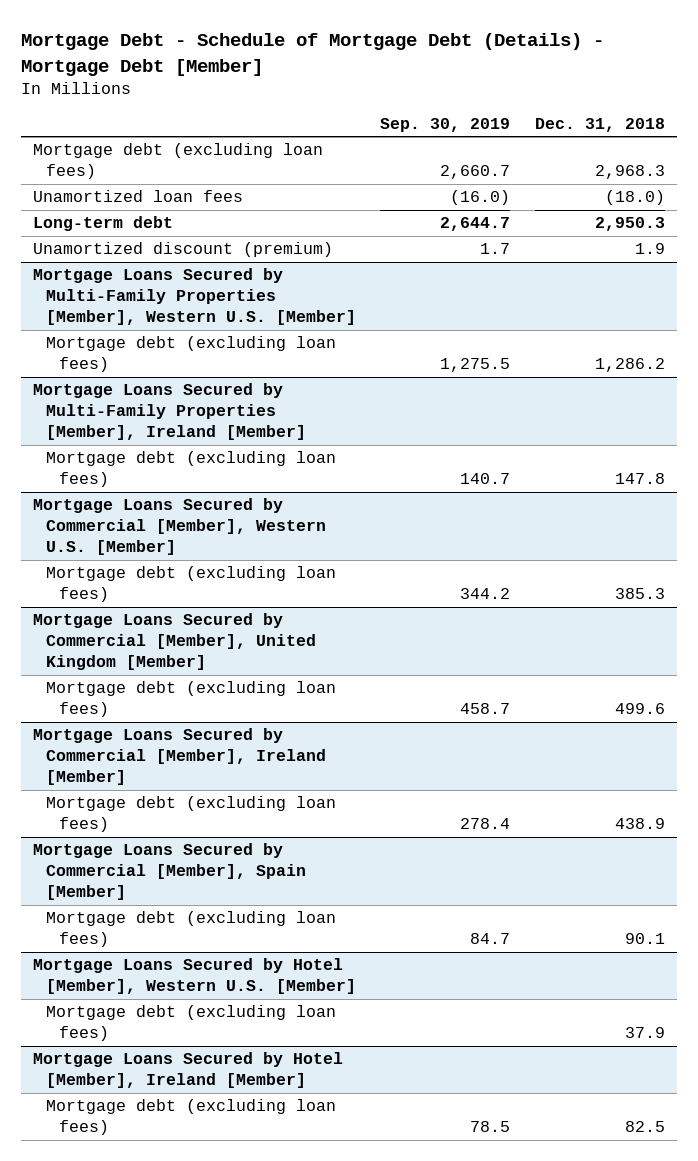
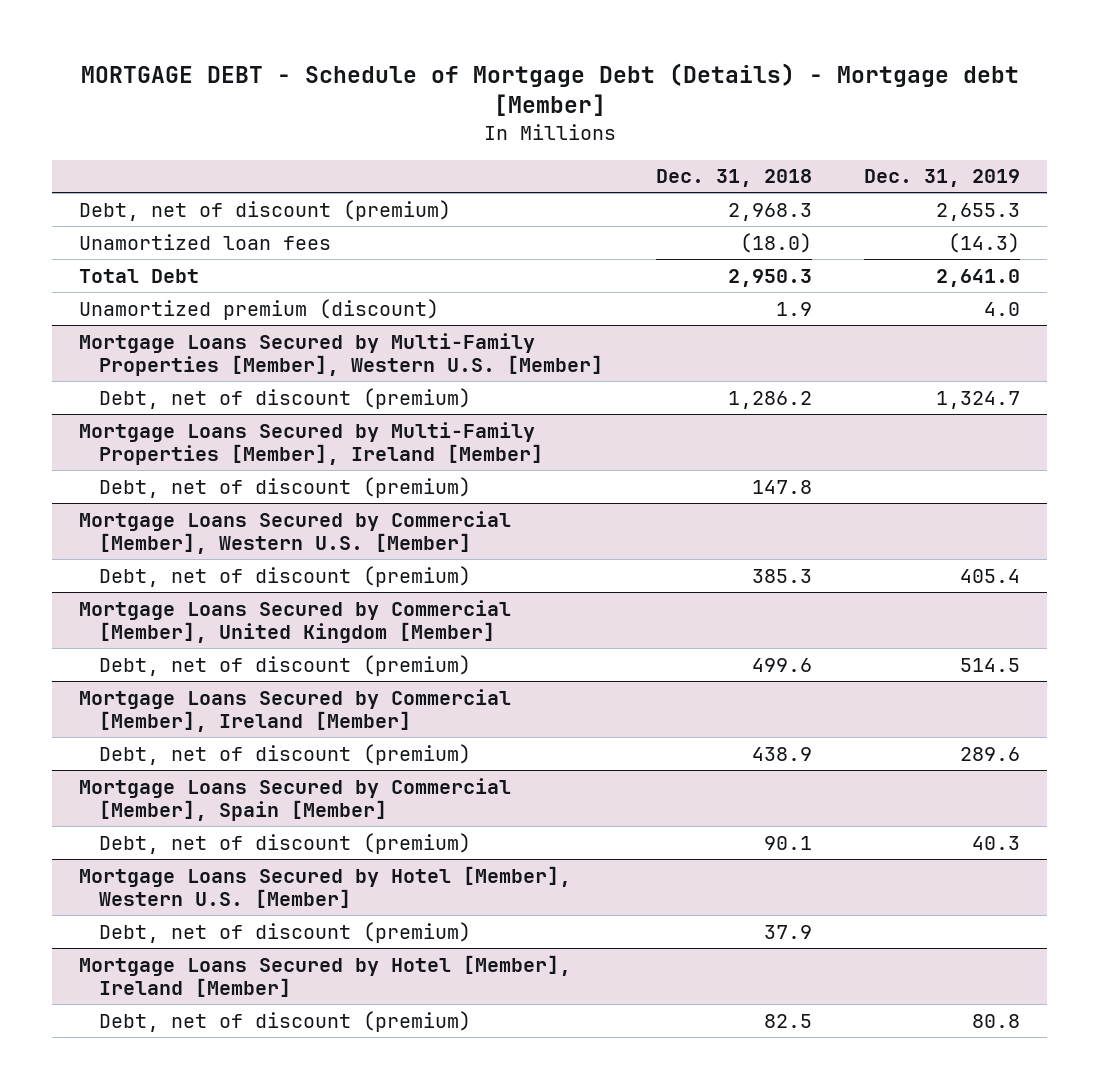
[21,33,605,76] Mortgage Debt - Schedule of Mortgage Debt (Details) - Mortgage Debt [Member] -> [80,62,1019,117] MORTGAGE DEBT - Schedule of Mortgage Debt (Details) - Mortgage debt [Member]
[380,117,511,132] Sep. 30, 2019 -> none
none -> [864,169,1021,188] Dec. 31, 2019
[33,143,324,180] Mortgage debt (excluding loan fees) -> [78,199,451,221] Debt, net of discount (premium)
[33,216,174,232] Long-term debt -> [78,268,199,283] Total Debt
[33,242,334,258] Unamortized discount (premium) -> [78,298,439,320] Unamortized premium (discount)
[46,336,337,373] Mortgage debt (excluding loan fees) -> [99,387,472,409] Debt, net of discount (premium)
[46,451,337,488] Mortgage debt (excluding loan fees) -> [99,476,472,498] Debt, net of discount (premium)
[46,566,337,603] Mortgage debt (excluding loan fees) -> [99,565,472,587] Debt, net of discount (premium)
[46,681,337,718] Mortgage debt (excluding loan fees) -> [99,654,472,676] Debt, net of discount (premium)
[46,796,337,833] Mortgage debt (excluding loan fees) -> [99,743,472,765] Debt, net of discount (premium)
[46,911,337,948] Mortgage debt (excluding loan fees) -> [99,832,472,854] Debt, net of discount (premium)
[46,1005,337,1042] Mortgage debt (excluding loan fees) -> [99,921,472,943] Debt, net of discount (premium)
[46,1099,337,1136] Mortgage debt (excluding loan fees) -> [99,1010,472,1032] Debt, net of discount (premium)

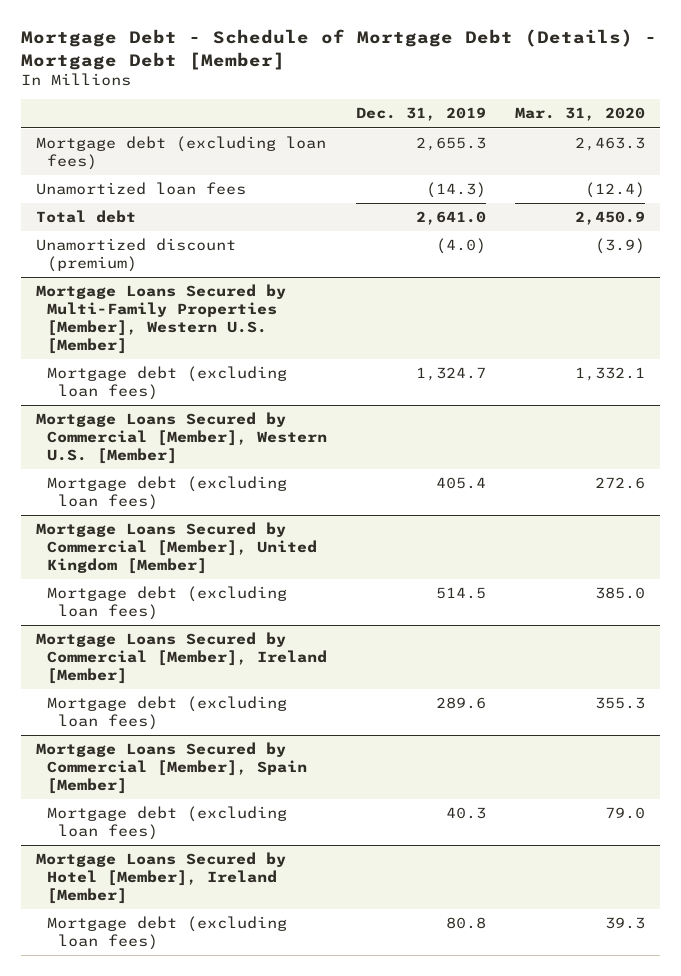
[80,62,1019,117] MORTGAGE DEBT - Schedule of Mortgage Debt (Details) - Mortgage debt [Member] -> [21,29,658,70] Mortgage Debt - Schedule of Mortgage Debt (Details) - Mortgage Debt [Member]
[655,169,812,188] Dec. 31, 2018 -> none
none -> [515,107,646,122] Mar. 31, 2020
[78,199,451,221] Debt, net of discount (premium) -> [35,136,326,170] Mortgage debt (excluding loan fees)
[78,268,199,283] Total Debt -> [35,210,136,224] Total debt
[78,298,439,320] Unamortized premium (discount) -> [35,238,236,272] Unamortized discount (premium)
[984,301,1021,316] 4.0 -> [436,238,487,255] (4.0)
[78,421,544,465] Mortgage Loans Secured by Multi-Family Properties [Member], Ireland [Member] -> none
[99,476,472,498] Debt, net of discount (premium) -> none
[99,387,472,409] Debt, net of discount (premium) -> [46,366,287,400] Mortgage debt (excluding loan fees)
[99,565,472,587] Debt, net of discount (premium) -> [46,476,287,510] Mortgage debt (excluding loan fees)
[99,654,472,676] Debt, net of discount (premium) -> [46,586,287,620] Mortgage debt (excluding loan fees)
[99,743,472,765] Debt, net of discount (premium) -> [46,696,287,730] Mortgage debt (excluding loan fees)
[78,865,571,908] Mortgage Loans Secured by Hotel [Member], Western U.S. [Member] -> none
[99,921,472,943] Debt, net of discount (premium) -> none
[99,832,472,854] Debt, net of discount (premium) -> [46,806,287,840] Mortgage debt (excluding loan fees)
[99,1010,472,1032] Debt, net of discount (premium) -> [46,916,287,950] Mortgage debt (excluding loan fees)

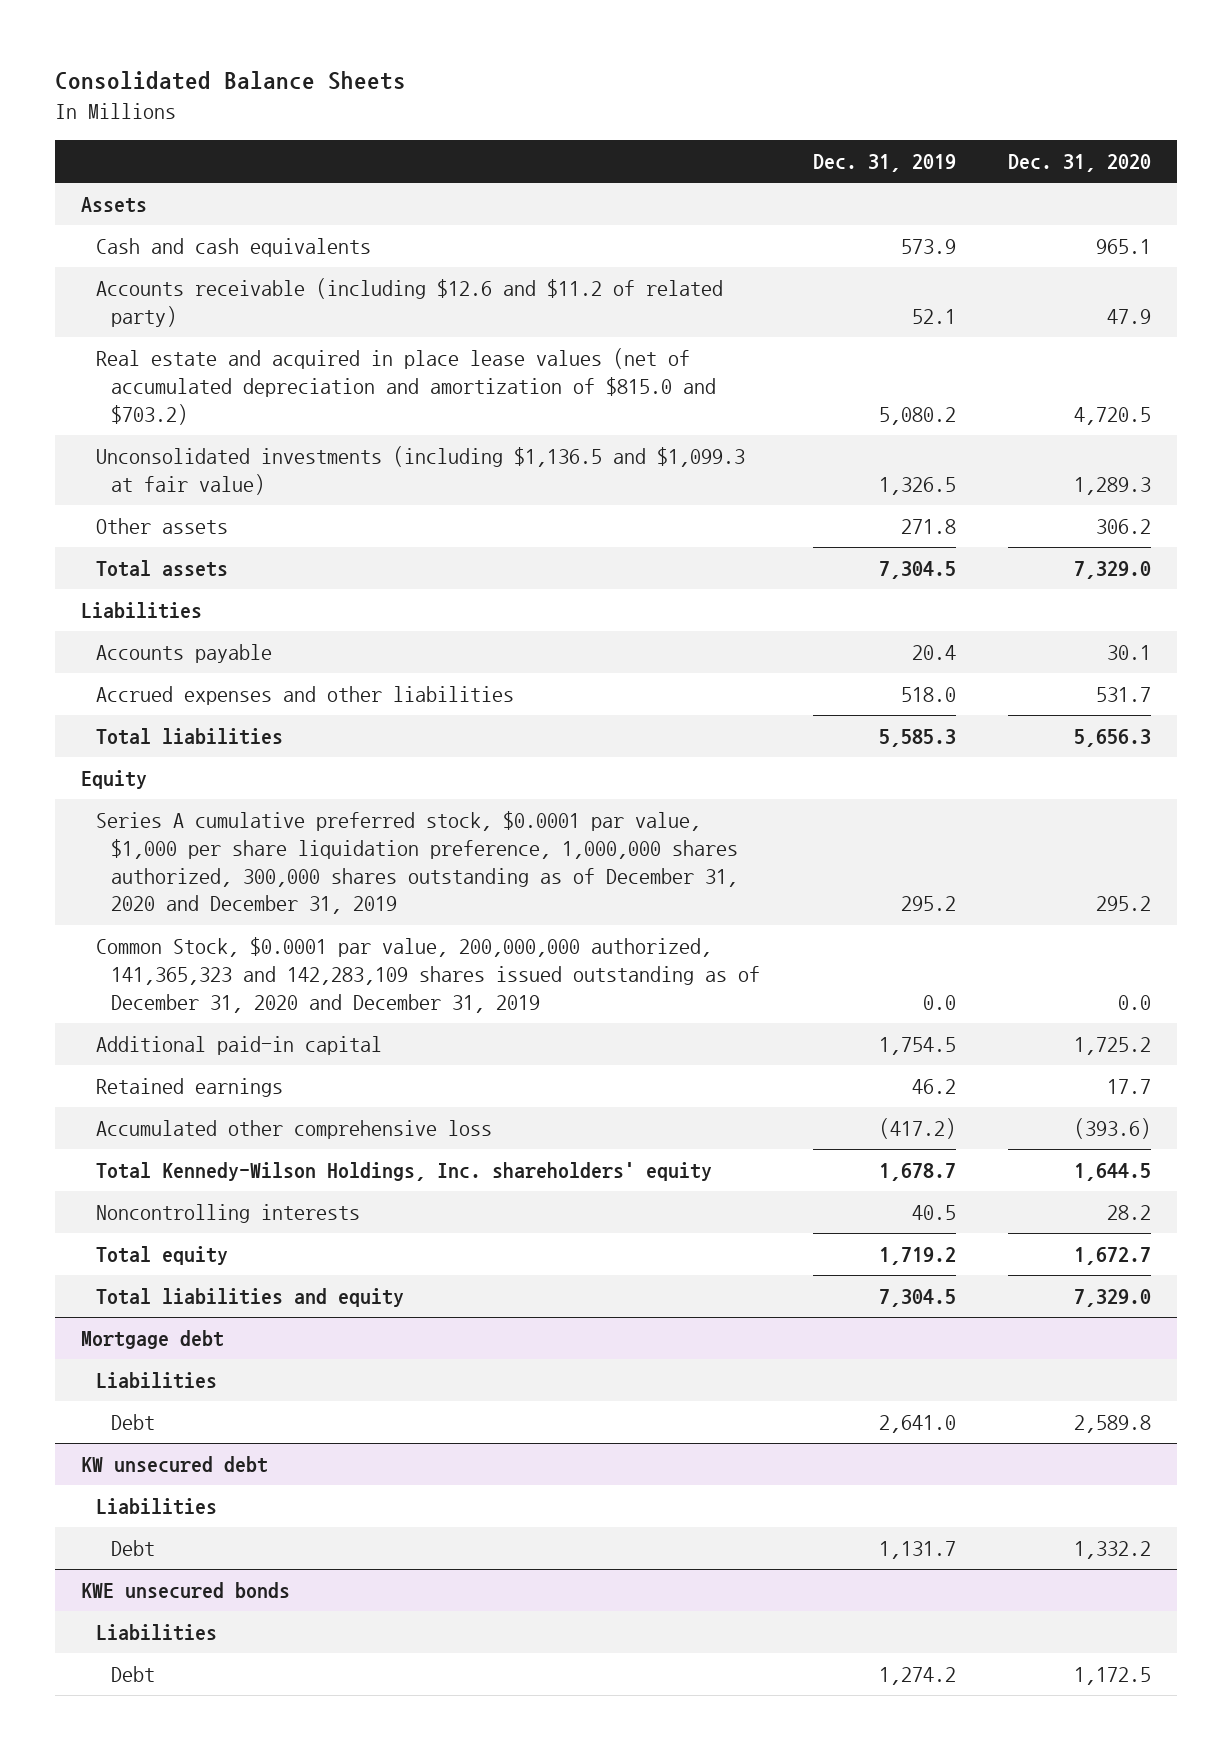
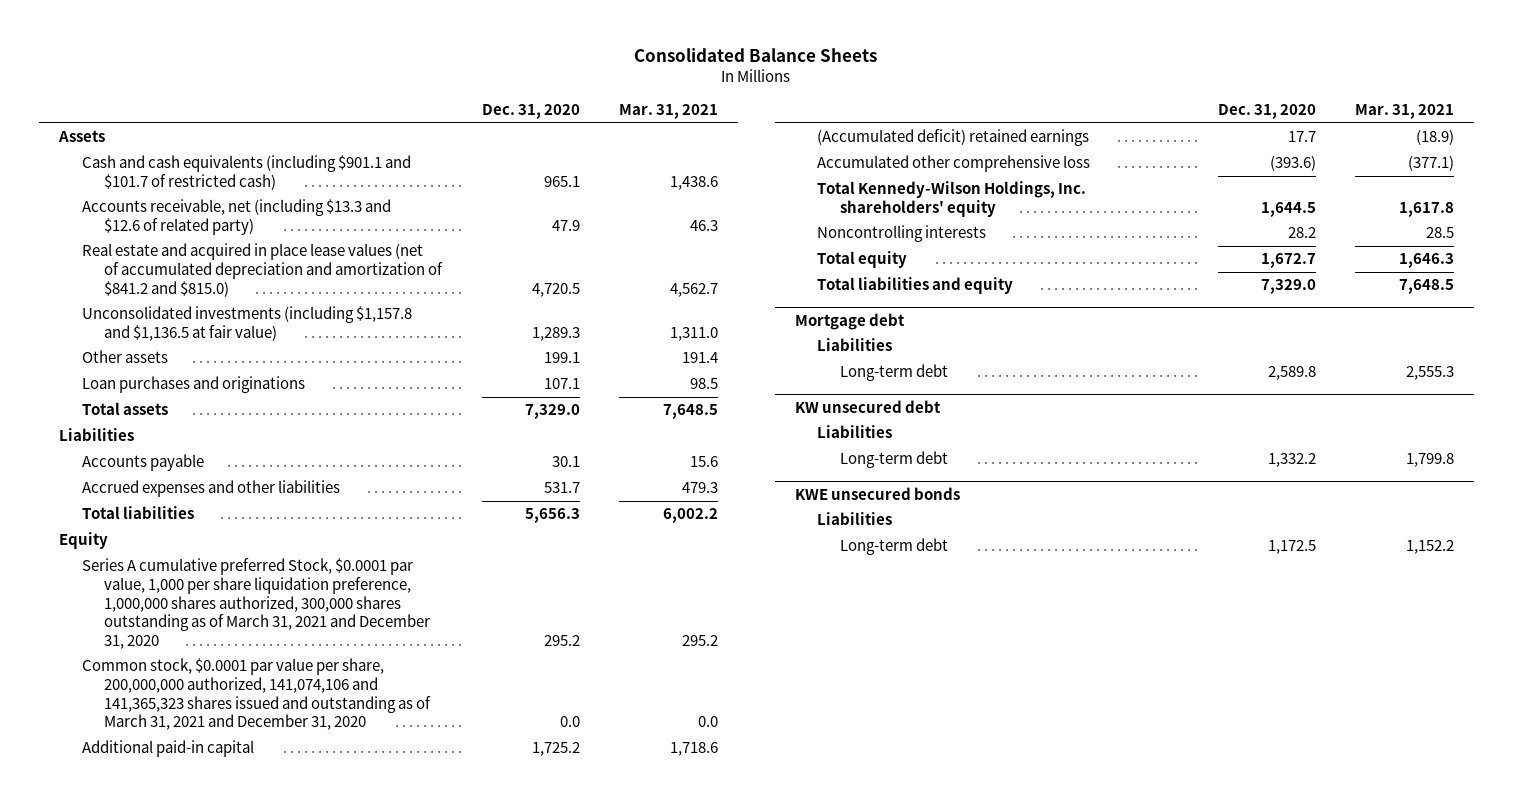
[812,153,956,172] Dec. 31, 2019 -> none
none -> [619,104,719,120] Mar. 31, 2021
[96,238,372,258] Cash and cash equivalents -> [81,155,411,190] Cash and cash equivalents (including $901.1 and $101.7 of restricted cash)
[96,278,724,327] Accounts receivable (including $12.6 and $11.2 of related party) -> [81,199,391,235] Accounts receivable, net (including $13.3 and $12.6 of related party)
[96,348,717,425] Real estate and acquired in place lease values (net of accumulated depreciation and amortization of $815.0 and $703.2) -> [81,243,444,297] Real estate and acquired in place lease values (net of accumulated depreciation and amortization of $841.2 and $815.0)
[96,446,746,495] Unconsolidated investments (including $1,136.5 and $1,099.3 at fair value) -> [81,306,412,341] Unconsolidated investments (including $1,157.8 and $1,136.5 at fair value)
[1095,519,1151,535] 306.2 -> [543,352,580,364] 199.1
none -> [81,376,305,394] Loan purchases and originations
[96,811,739,915] Series A cumulative preferred stock, $0.0001 par value, $1,000 per share liquidation preference, 1,000,000 shares authorized, 300,000 shares outstanding as of December 31, 2020 and December 31, 2019 -> [81,558,431,649] Series A cumulative preferred Stock, $0.0001 par value, 1,000 per share liquidation preference, 1,000,000 shares authorized, 300,000 shares outstanding as of March 31, 2021 and December 31, 2020
[96,937,761,1013] Common Stock, $0.0001 par value, 200,000,000 authorized, 141,365,323 and 142,283,109 shares issued outstanding as of December 31, 2020 and December 31, 2019 -> [81,658,432,731] Common stock, $0.0001 par value per share, 200,000,000 authorized, 141,074,106 and 141,365,323 shares issued and outstanding as of March 31, 2021 and December 31, 2020
[96,1078,284,1098] Retained earnings -> [817,129,1090,147] (Accumulated deficit) retained earnings
[111,1414,156,1431] Debt -> [840,364,949,382] Long-term debt
[111,1540,156,1557] Debt -> [840,451,949,469] Long-term debt
[111,1666,156,1683] Debt -> [840,538,949,556] Long-term debt

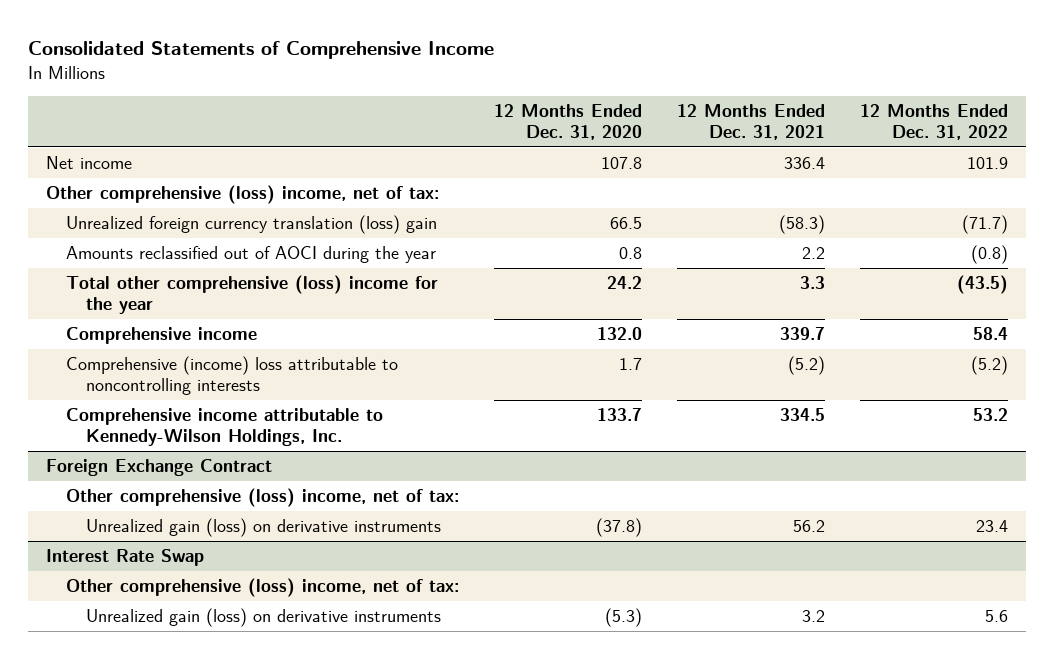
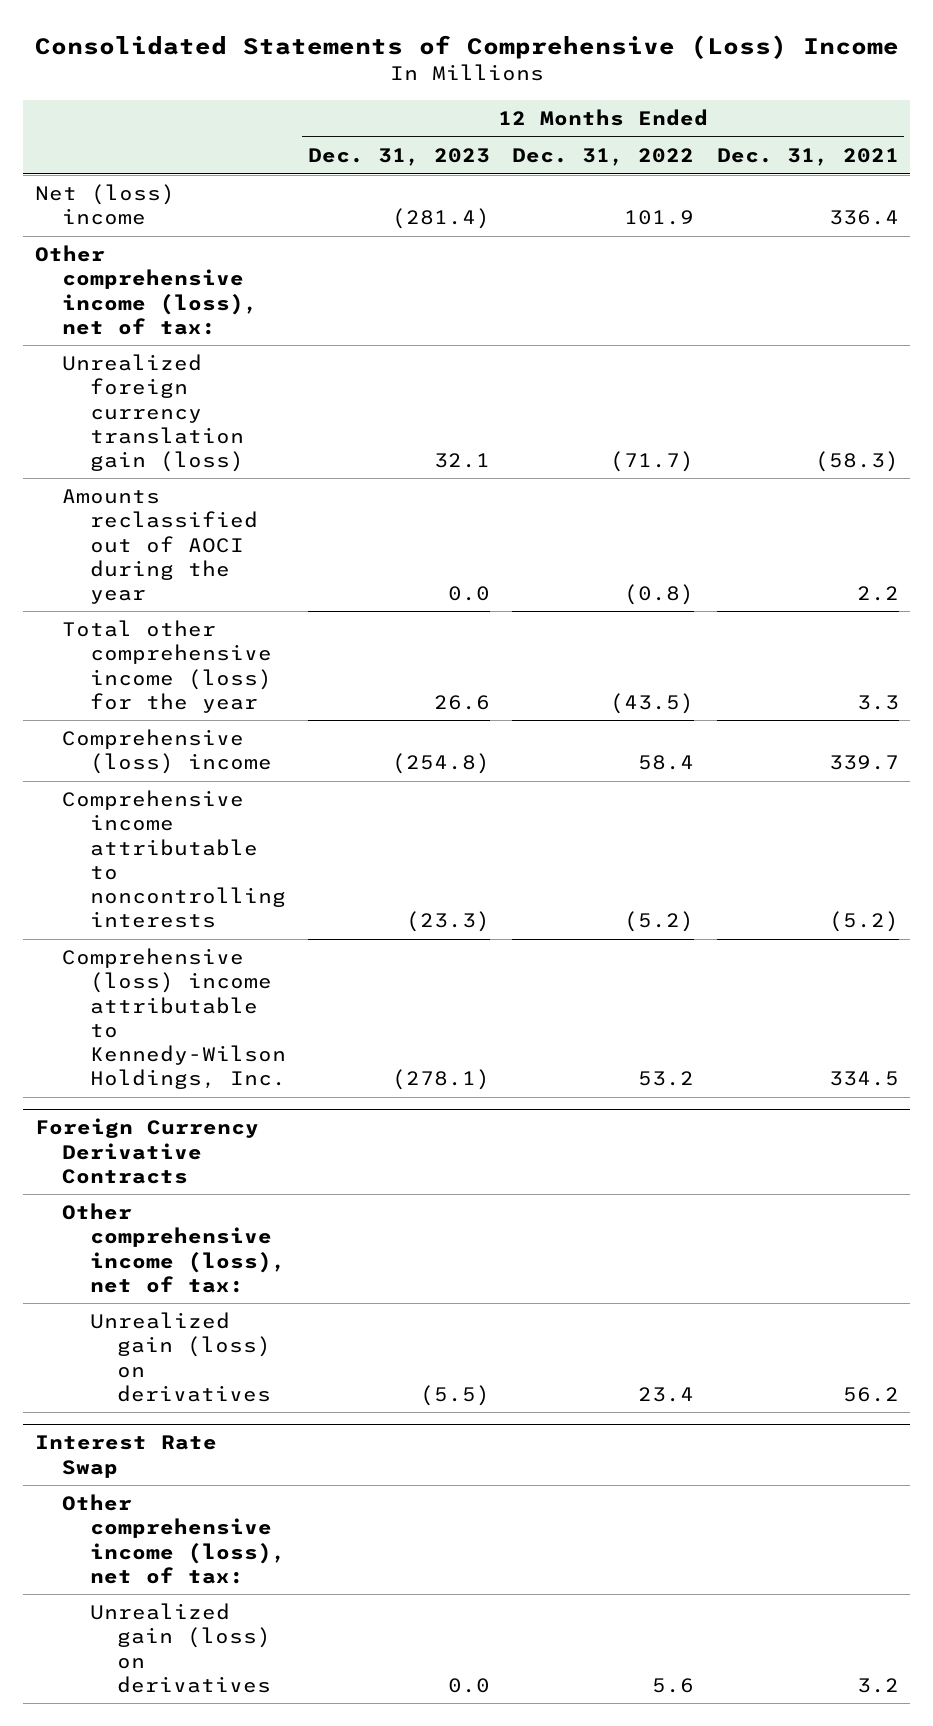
[28,41,495,60] Consolidated Statements of Comprehensive Income -> [34,34,899,59] Consolidated Statements of Comprehensive (Loss) Income
[493,104,642,141] 12 Months Ended Dec. 31, 2020 -> none
none -> [307,148,490,167] Dec. 31, 2023
[45,155,132,169] Net income -> [34,184,175,226] Net (loss) income
[45,184,439,204] Other comprehensive (loss) income, net of tax: -> [34,245,259,335] Other comprehensive income (loss), net of tax:
[65,214,437,234] Unrealized foreign currency translation (loss) gain -> [62,354,244,472] Unrealized foreign currency translation gain (loss)
[65,274,438,314] Total other comprehensive (loss) income for the year -> [62,620,272,713] Total other comprehensive income (loss) for the year
[65,326,257,344] Comprehensive income -> [62,729,272,775] Comprehensive (loss) income
[65,355,398,395] Comprehensive (income) loss attributable to noncontrolling interests -> [62,790,286,928] Comprehensive income attributable to noncontrolling interests
[65,407,383,446] Comprehensive income attributable to Kennedy-Wilson Holdings, Inc. -> [62,948,286,1089] Comprehensive (loss) income attributable to Kennedy-Wilson Holdings, Inc.
[45,458,272,476] Foreign Exchange Contract -> [34,1118,259,1184] Foreign Currency Derivative Contracts
[65,487,459,507] Other comprehensive (loss) income, net of tax: -> [62,1203,286,1293] Other comprehensive income (loss), net of tax:
[85,517,441,537] Unrealized gain (loss) on derivative instruments -> [89,1312,272,1402] Unrealized gain (loss) on derivatives
[65,577,459,597] Other comprehensive (loss) income, net of tax: -> [62,1494,286,1584] Other comprehensive income (loss), net of tax:
[85,607,441,627] Unrealized gain (loss) on derivative instruments -> [89,1603,272,1693] Unrealized gain (loss) on derivatives

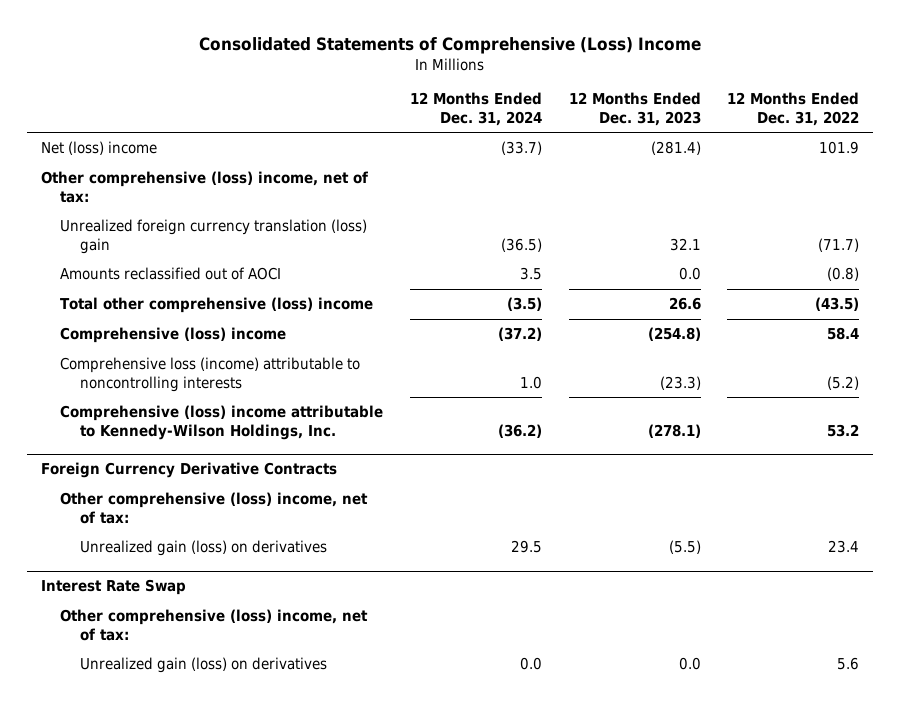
[716,148,899,167] Dec. 31, 2021 -> none
none -> [410,92,543,126] 12 Months Ended Dec. 31, 2024
[34,245,259,335] Other comprehensive income (loss), net of tax: -> [40,171,368,203] Other comprehensive (loss) income, net of tax:
[62,354,244,472] Unrealized foreign currency translation gain (loss) -> [60,219,368,254] Unrealized foreign currency translation (loss) gain
[62,489,258,604] Amounts reclassified out of AOCI during the year -> [60,267,282,281] Amounts reclassified out of AOCI
[62,620,272,713] Total other comprehensive income (loss) for the year -> [60,297,374,314] Total other comprehensive (loss) income
[62,790,286,928] Comprehensive income attributable to noncontrolling interests -> [60,357,361,392] Comprehensive loss (income) attributable to noncontrolling interests
[62,1203,286,1293] Other comprehensive income (loss), net of tax: -> [60,492,369,524] Other comprehensive (loss) income, net of tax:
[62,1494,286,1584] Other comprehensive income (loss), net of tax: -> [60,609,369,641] Other comprehensive (loss) income, net of tax:

